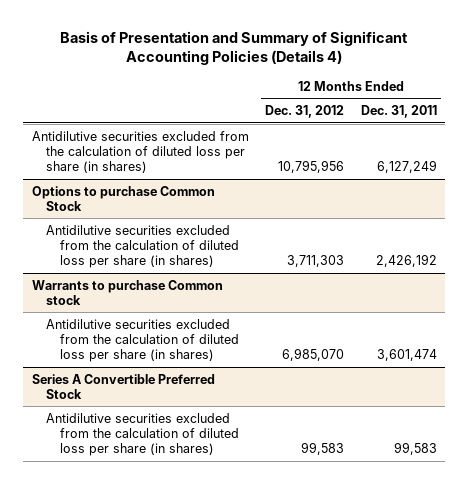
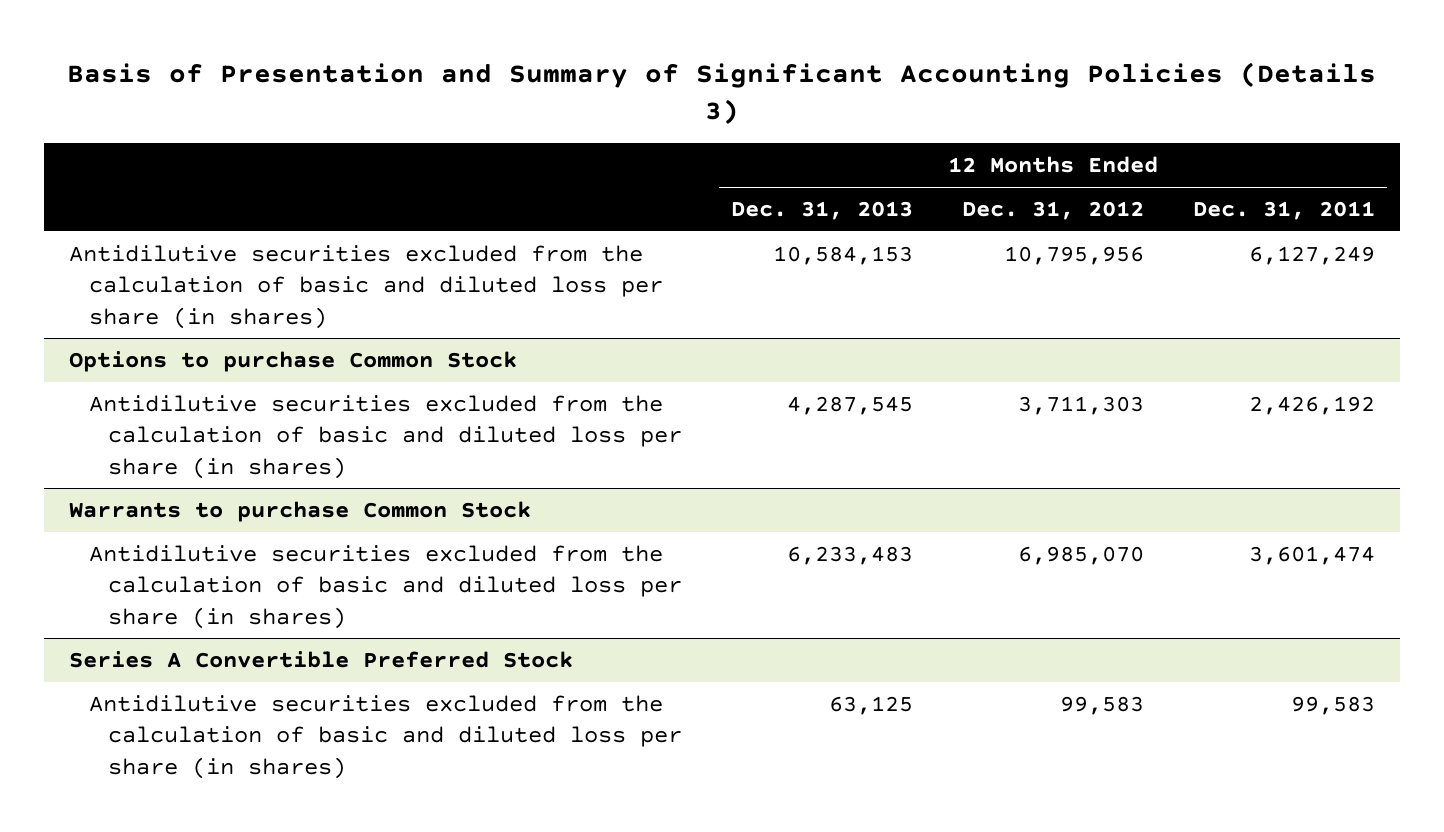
[60,30,409,66] Basis of Presentation and Summary of Significant Accounting Policies (Details 4) -> [66,61,1376,125] Basis of Presentation and Summary of Significant Accounting Policies (Details 3)
none -> [731,201,914,221] Dec. 31, 2013
[31,130,249,174] Antidilutive securities excluded from the calculation of diluted loss per share (in shares) -> [68,244,663,329] Antidilutive securities excluded from the calculation of basic and diluted loss per share (in shares)
[45,224,239,269] Antidilutive securities excluded from the calculation of diluted loss per share (in shares) -> [88,394,683,479] Antidilutive securities excluded from the calculation of basic and diluted loss per share (in shares)
[31,279,223,305] Warrants to purchase Common stock -> [68,500,531,522] Warrants to purchase Common Stock
[45,318,239,363] Antidilutive securities excluded from the calculation of diluted loss per share (in shares) -> [88,544,683,629] Antidilutive securities excluded from the calculation of basic and diluted loss per share (in shares)
[45,412,239,457] Antidilutive securities excluded from the calculation of diluted loss per share (in shares) -> [88,694,683,779] Antidilutive securities excluded from the calculation of basic and diluted loss per share (in shares)

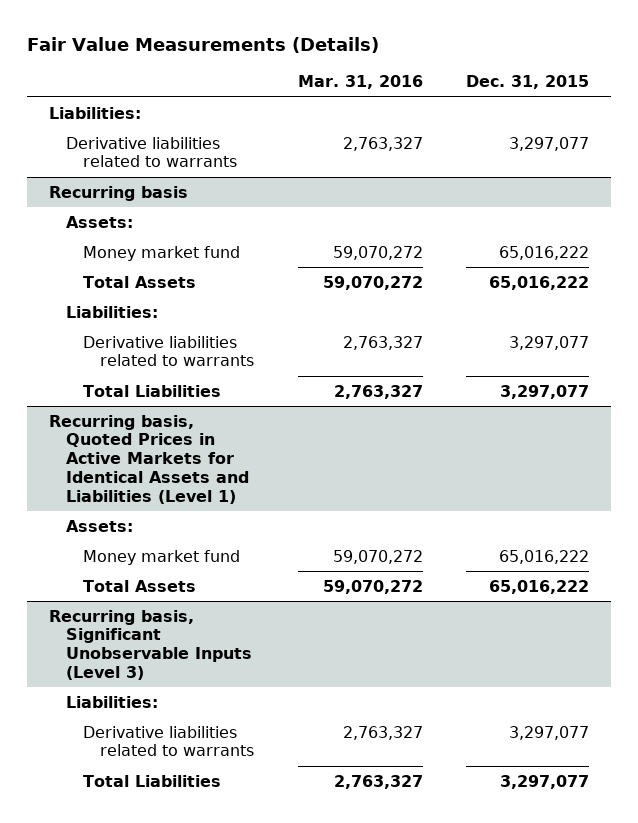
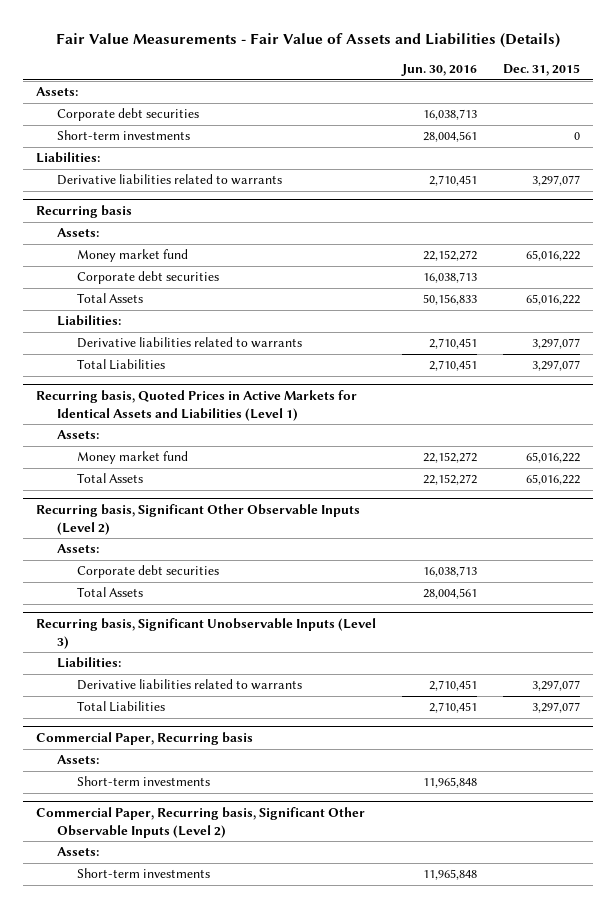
[27,37,380,54] Fair Value Measurements (Details) -> [56,33,561,49] Fair Value Measurements - Fair Value of Assets and Liabilities (Details)
[297,75,423,90] Mar. 31, 2016 -> none
none -> [401,64,478,77] Jun. 30, 2016
none -> [36,87,79,97] Assets:
none -> [56,108,199,122] Corporate debt securities
none -> [56,130,190,141] Short-term investments
none -> [77,271,220,285] Corporate debt securities
none -> [36,504,361,535] Recurring basis, Significant Other Observable Inputs (Level 2)
none -> [56,544,99,554] Assets:
none -> [77,565,220,579] Corporate debt securities
none -> [77,587,144,598] Total Assets
none -> [36,732,254,746] Commercial Paper, Recurring basis
none -> [56,755,99,765] Assets:
none -> [77,776,211,787] Short-term investments
none -> [36,807,366,838] Commercial Paper, Recurring basis, Significant Other Observable Inputs (Level 2)
none -> [56,847,99,857] Assets:
none -> [77,868,211,879] Short-term investments

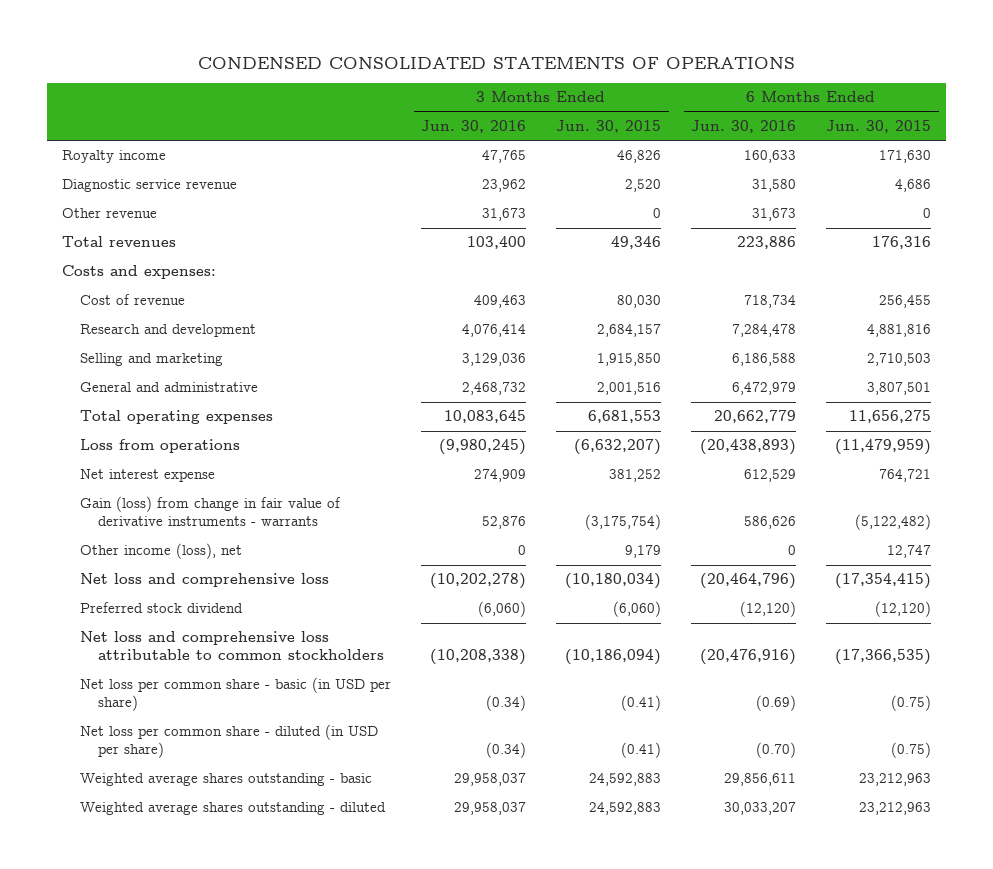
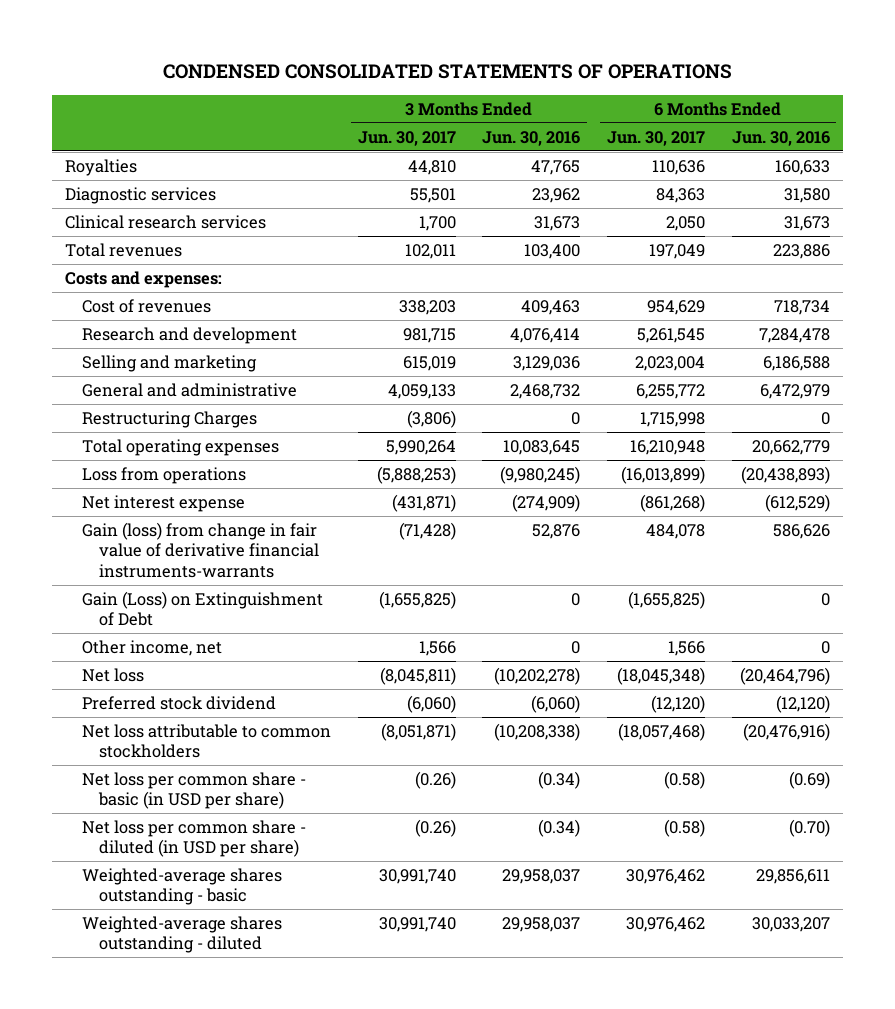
[556,119,662,133] Jun. 30, 2015 -> none
[826,119,932,133] Jun. 30, 2015 -> none
none -> [357,130,456,146] Jun. 30, 2017
none -> [607,130,706,146] Jun. 30, 2017
[61,150,166,164] Royalty income -> [65,158,138,176] Royalties
[61,179,237,193] Diagnostic service revenue -> [65,186,217,204] Diagnostic services
[61,208,157,219] Other revenue -> [65,214,267,229] Clinical research services
[80,294,186,306] Cost of revenue -> [82,298,212,313] Cost of revenues
none -> [82,410,258,428] Restructuring Charges
[474,469,527,483] 274,909 -> [512,493,581,512] (274,909)
[744,469,797,483] 612,529 -> [764,493,830,512] (612,529)
[80,496,342,527] Gain (loss) from change in fair value of derivative instruments - warrants -> [82,521,319,578] Gain (loss) from change in fair value of derivative financial instruments-warrants
none -> [82,590,324,627] Gain (Loss) on Extinguishment of Debt
[80,543,243,560] Other income (loss), net -> [82,639,223,656] Other income, net
[80,573,330,588] Net loss and comprehensive loss -> [82,667,145,682] Net loss
[80,631,385,661] Net loss and comprehensive loss attributable to common stockholders -> [82,723,332,759] Net loss attributable to common stockholders
[80,773,373,787] Weighted average shares outstanding - basic -> [82,867,283,906] Weighted-average shares outstanding - basic
[80,802,387,816] Weighted average shares outstanding - diluted -> [82,915,283,954] Weighted-average shares outstanding - diluted

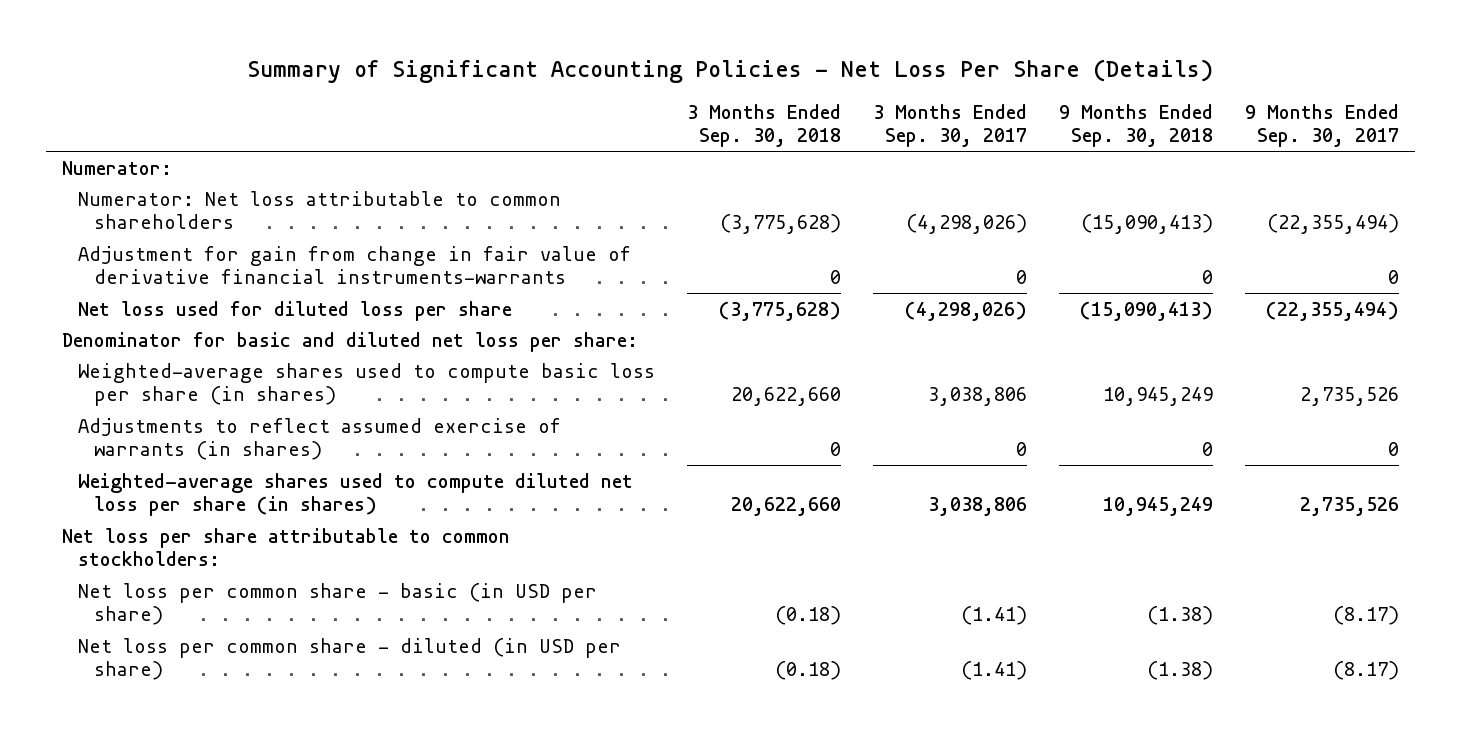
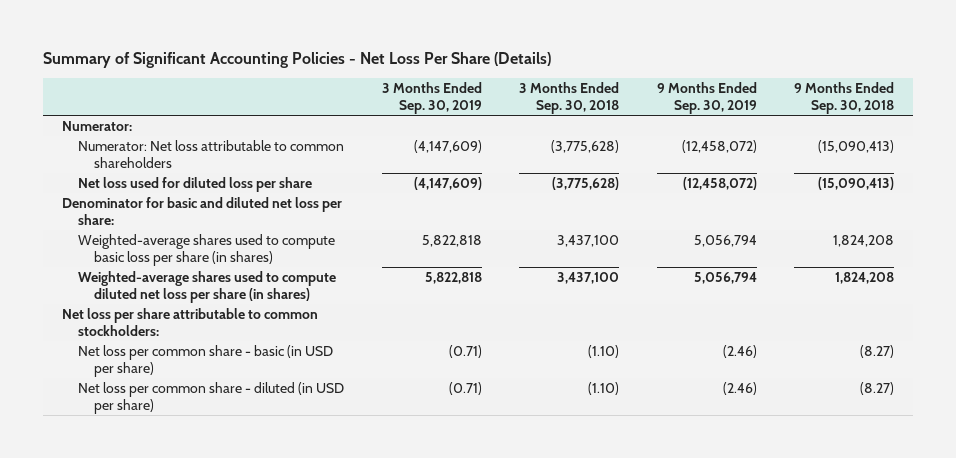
[872,103,1027,148] 3 Months Ended Sep. 30, 2017 -> none
[1244,103,1399,148] 9 Months Ended Sep. 30, 2017 -> none
none -> [381,82,482,114] 3 Months Ended Sep. 30, 2019
none -> [656,82,757,114] 9 Months Ended Sep. 30, 2019
[77,245,631,284] Adjustment for gain from change in fair value of derivative financial instruments-warrants -> none
[77,417,561,460] Adjustments to reflect assumed exercise of warrants (in shares) -> none
[730,386,841,406] 20,622,660 -> [557,234,620,247] 3,437,100
[1102,386,1213,406] 10,945,249 -> [833,234,895,247] 1,824,208
[730,496,841,516] 20,622,660 -> [557,271,620,284] 3,437,100
[1102,496,1213,516] 10,945,249 -> [835,271,895,284] 1,824,208
[774,605,841,625] (0.18) -> [588,344,620,358] (1.10)
[1146,605,1213,625] (1.38) -> [860,344,895,358] (8.27)
[774,660,841,680] (0.18) -> [588,381,620,395] (1.10)
[1146,660,1213,680] (1.38) -> [860,381,895,395] (8.27)

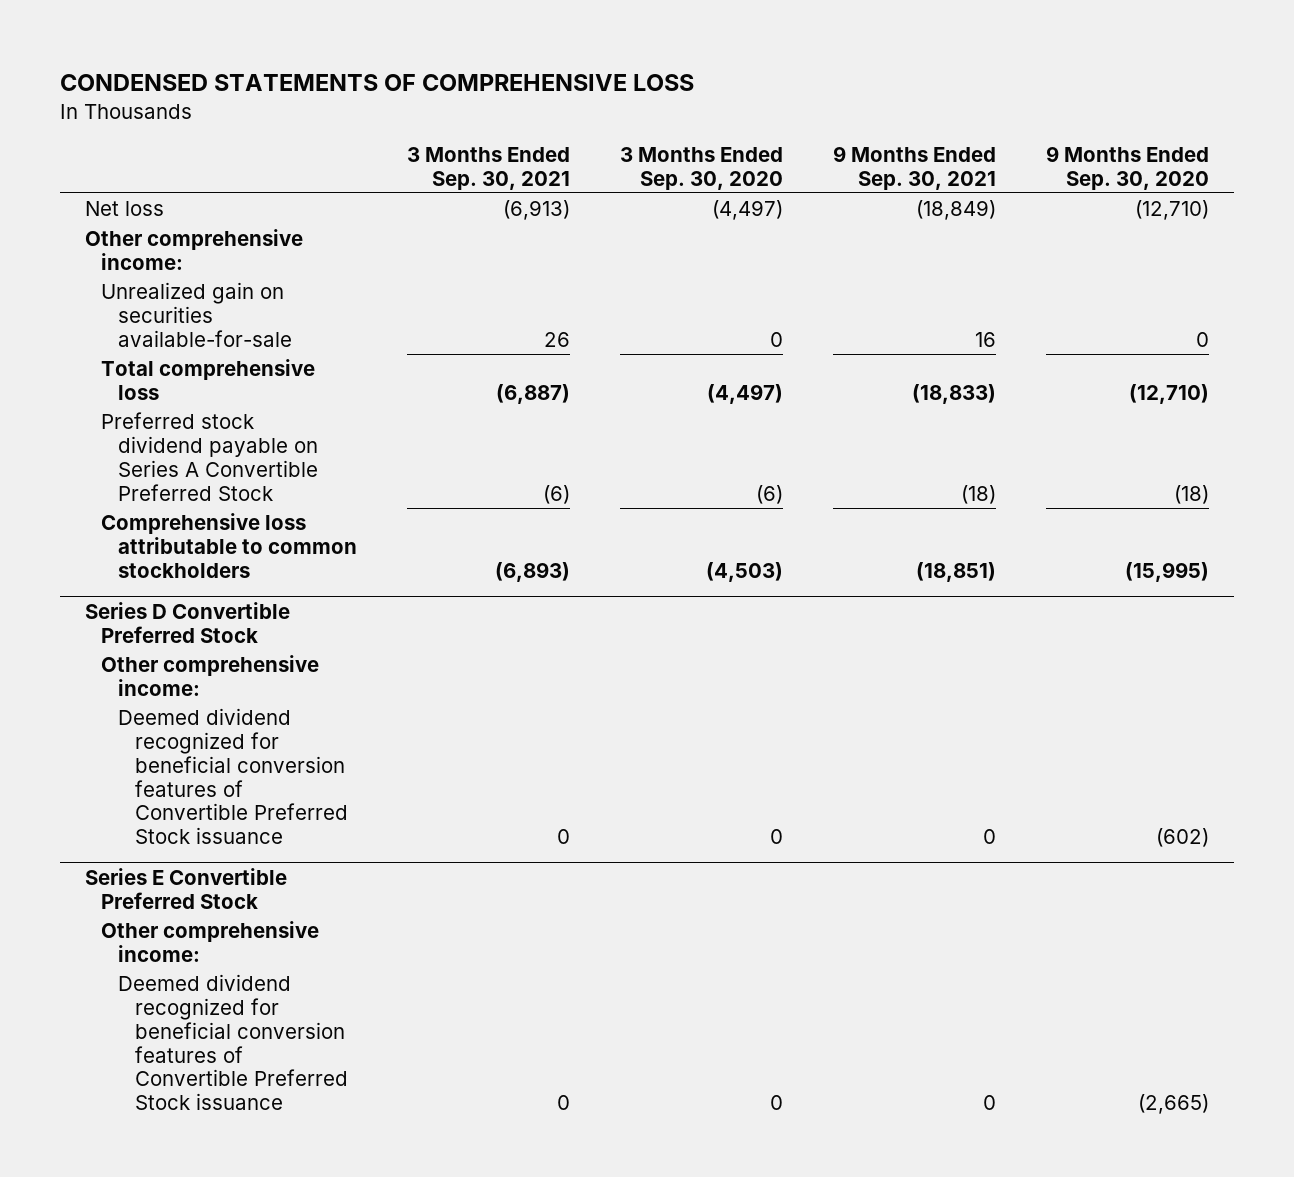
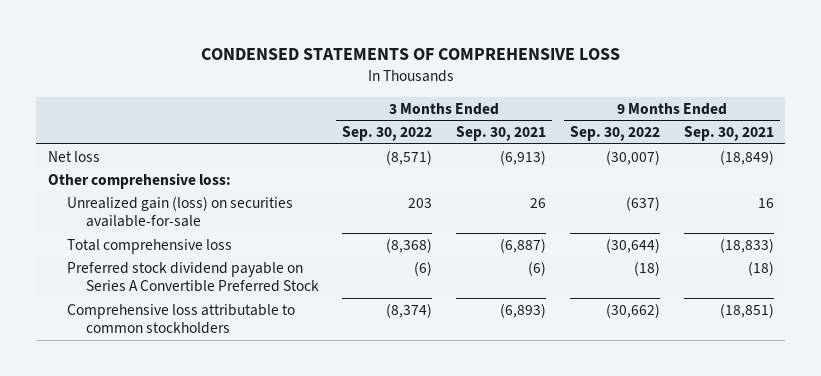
[620,146,784,190] 3 Months Ended Sep. 30, 2020 -> none
[1046,145,1210,190] 9 Months Ended Sep. 30, 2020 -> none
none -> [342,126,433,142] Sep. 30, 2022
none -> [569,126,660,142] Sep. 30, 2022
[84,229,303,271] Other comprehensive income: -> [47,172,231,189] Other comprehensive loss:
[101,282,293,347] Unrealized gain on securities available-for-sale -> [66,195,293,228] Unrealized gain (loss) on securities available-for-sale
[84,602,290,643] Series D Convertible Preferred Stock -> none
[101,655,320,697] Other comprehensive income: -> none
[118,708,349,845] Deemed dividend recognized for beneficial conversion features of Convertible Preferred Stock issuance -> none
[84,868,287,909] Series E Convertible Preferred Stock -> none
[101,921,320,963] Other comprehensive income: -> none
[118,974,349,1111] Deemed dividend recognized for beneficial conversion features of Convertible Preferred Stock issuance -> none

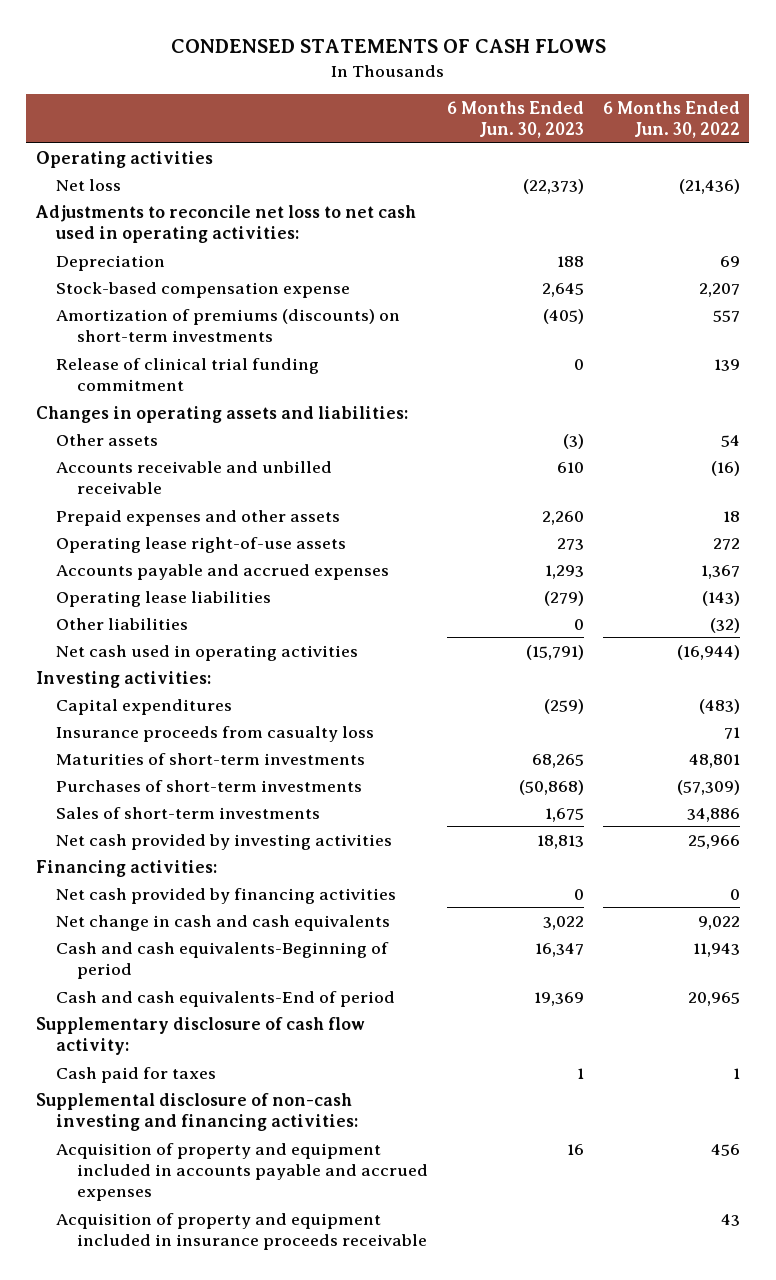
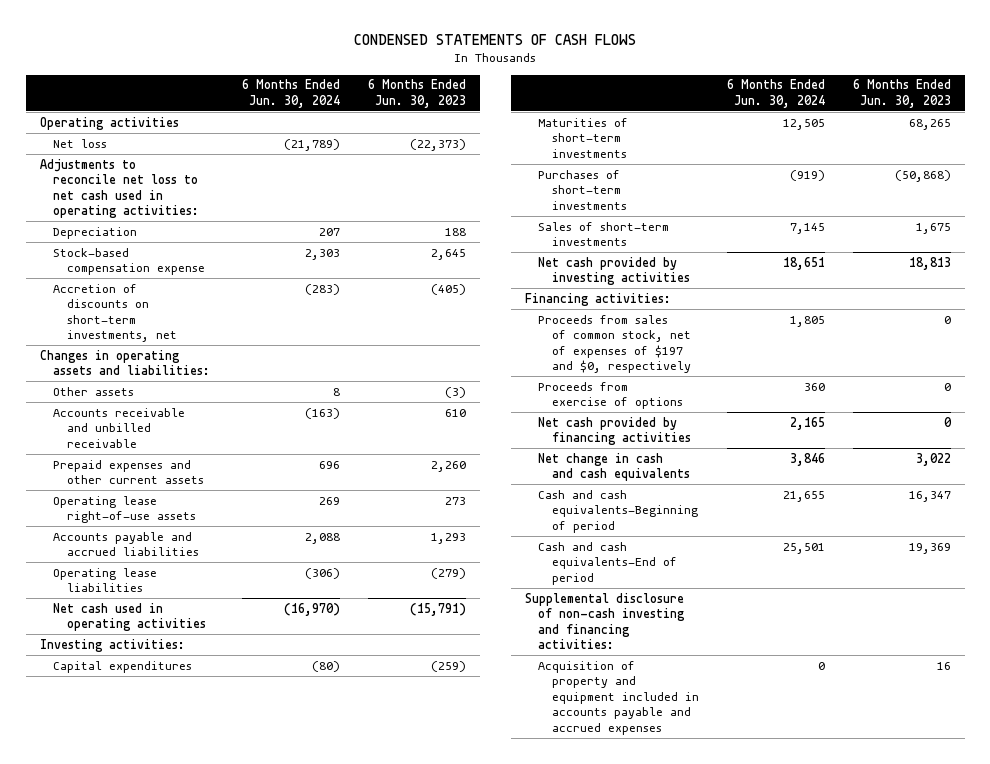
[602,100,740,138] 6 Months Ended Jun. 30, 2022 -> none
none -> [241,79,340,108] 6 Months Ended Jun. 30, 2024
[56,357,320,392] Release of clinical trial funding commitment -> none
[56,308,401,343] Amortization of premiums (discounts) on short-term investments -> [53,283,178,343] Accretion of discounts on short-term investments, net
[56,509,341,526] Prepaid expenses and other assets -> [53,459,205,485] Prepaid expenses and other current assets
[56,563,390,580] Accounts payable and accrued expenses -> [53,531,200,557] Accounts payable and accrued liabilities
[56,617,189,630] Other liabilities -> none
[56,725,375,742] Insurance proceeds from casualty loss -> none
none -> [538,314,691,374] Proceeds from sales of common stock, net of expenses of $197 and $0, respectively
none -> [538,381,683,410] Proceeds from exercise of options
[35,1016,365,1056] Supplementary disclosure of cash flow activity: -> none
[56,1066,217,1083] Cash paid for taxes -> none
[56,1212,427,1251] Acquisition of property and equipment included in insurance proceeds receivable -> none

